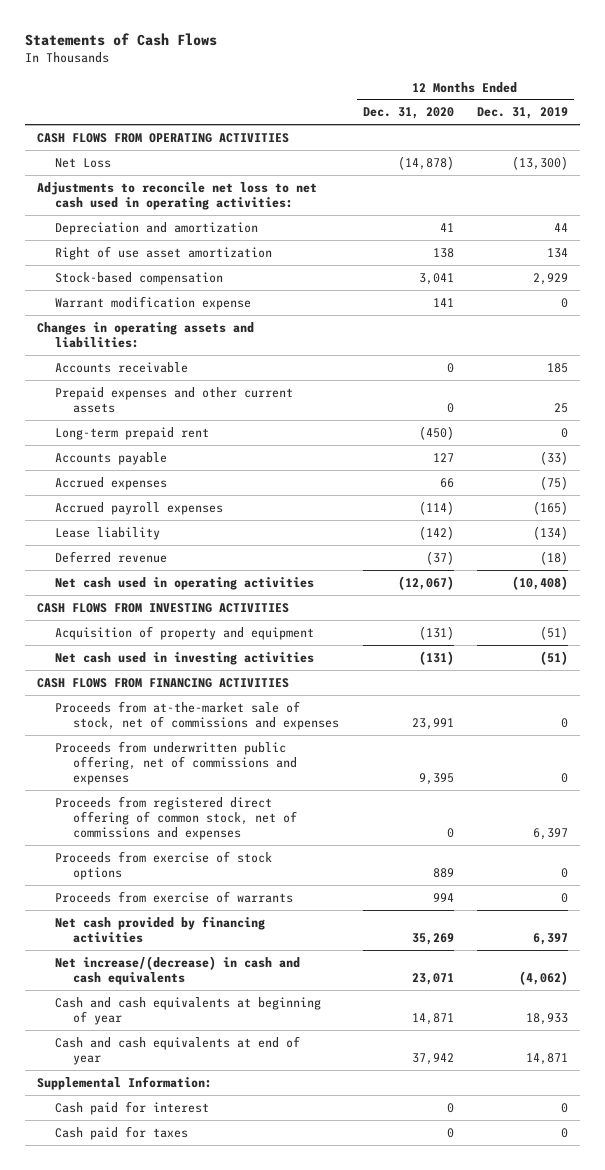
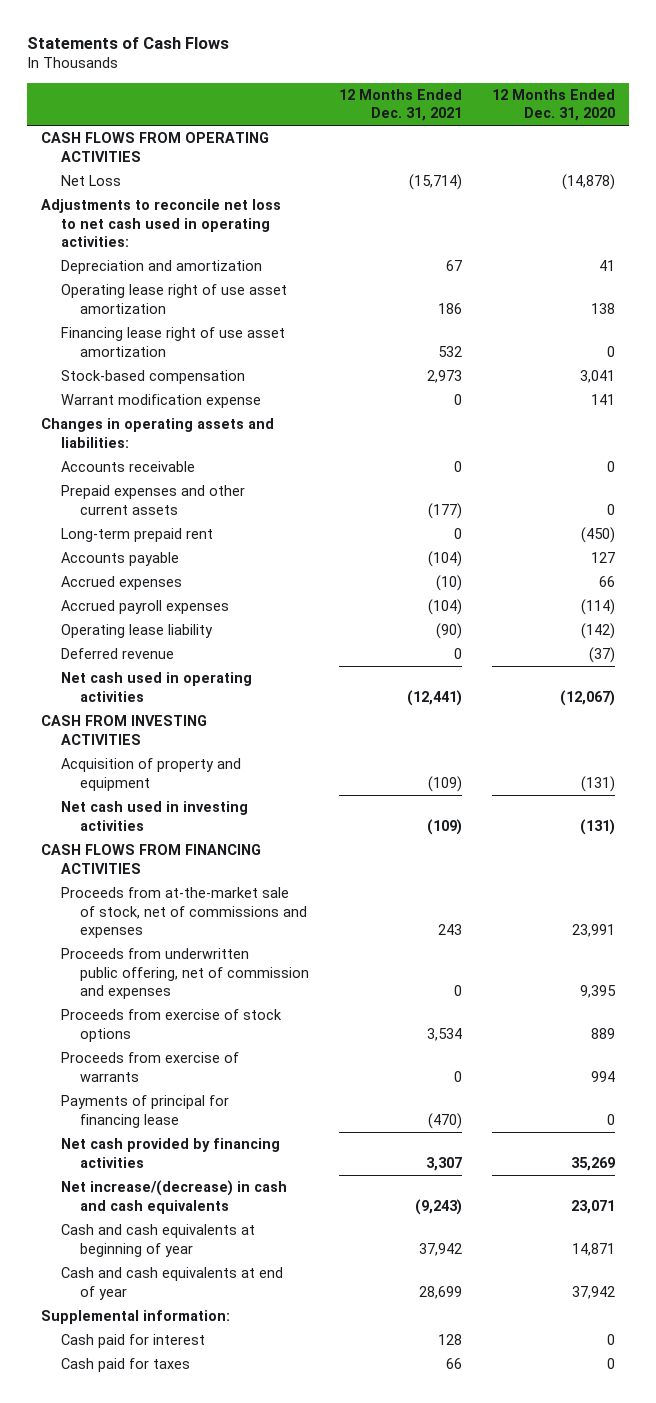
[477,107,569,120] Dec. 31, 2019 -> none
none -> [338,88,462,122] 12 Months Ended Dec. 31, 2021
[55,245,273,260] Right of use asset amortization -> [60,284,287,314] Operating lease right of use asset amortization
none -> [60,327,285,357] Financing lease right of use asset amortization
[55,526,161,540] Lease liability -> [60,624,213,639] Operating lease liability
[36,602,289,613] CASH FLOWS FROM INVESTING ACTIVITIES -> [41,715,208,745] CASH FROM INVESTING ACTIVITIES
[55,740,298,786] Proceeds from underwritten public offering, net of commissions and expenses -> none
[55,795,298,841] Proceeds from registered direct offering of common stock, net of commissions and expenses -> [60,948,310,999] Proceeds from underwritten public offering, net of commission and expenses
[446,828,454,839] 0 -> [579,984,616,998] 9,395
none -> [60,1095,229,1128] Payments of principal for financing lease
[36,1075,212,1090] Supplemental Information: -> [41,1310,231,1325] Supplemental information:

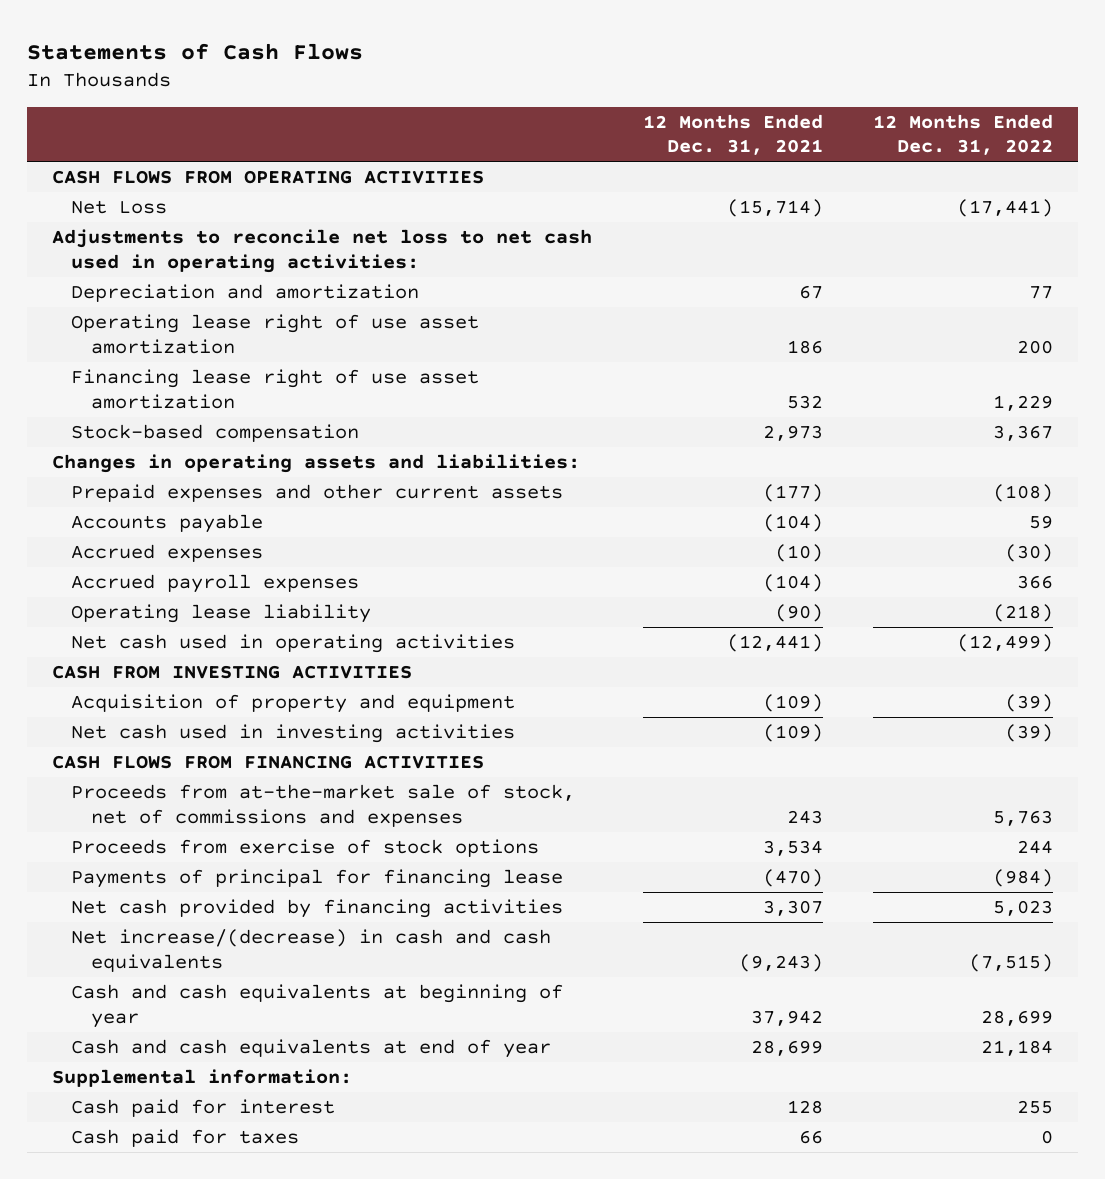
[491,88,615,122] 12 Months Ended Dec. 31, 2020 -> none
none -> [872,113,1053,156] 12 Months Ended Dec. 31, 2022
[60,394,261,409] Warrant modification expense -> none
[60,461,195,473] Accounts receivable -> none
[60,528,213,543] Long-term prepaid rent -> none
[60,648,174,660] Deferred revenue -> none
[60,948,310,999] Proceeds from underwritten public offering, net of commission and expenses -> none
[60,1052,239,1082] Proceeds from exercise of warrants -> none

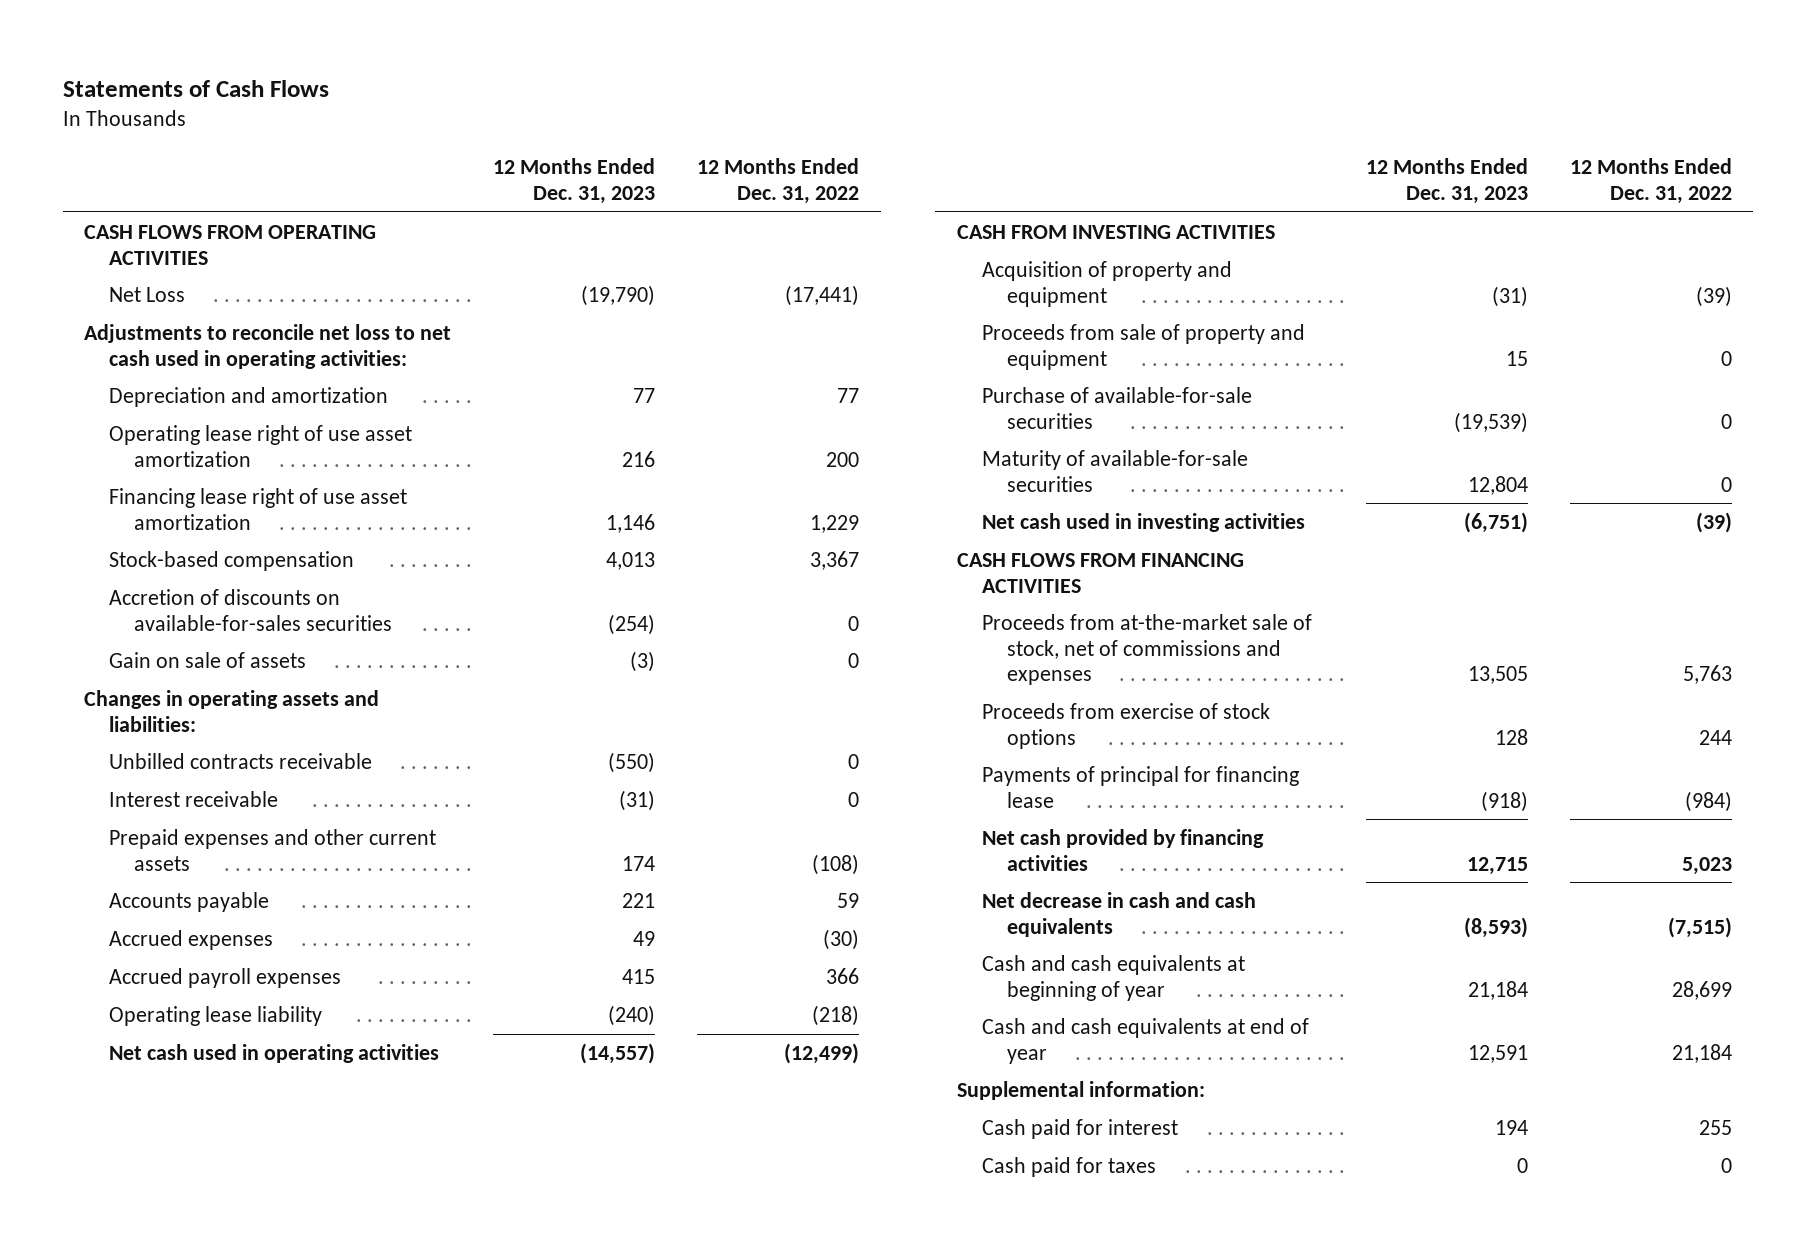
[642,113,823,156] 12 Months Ended Dec. 31, 2021 -> none
none -> [493,158,656,204] 12 Months Ended Dec. 31, 2023
none -> [108,589,392,631] Accretion of discounts on available-for-sales securities
none -> [108,652,306,669] Gain on sale of assets
none -> [108,753,372,770] Unbilled contracts receivable
none -> [108,791,278,808] Interest receivable
none -> [981,324,1305,370] Proceeds from sale of property and equipment
none -> [981,387,1252,429] Purchase of available-for-sale securities
none -> [981,450,1248,492] Maturity of available-for-sale securities
[71,929,552,972] Net increase/(decrease) in cash and cash equivalents -> [981,892,1256,937] Net decrease in cash and cash equivalents

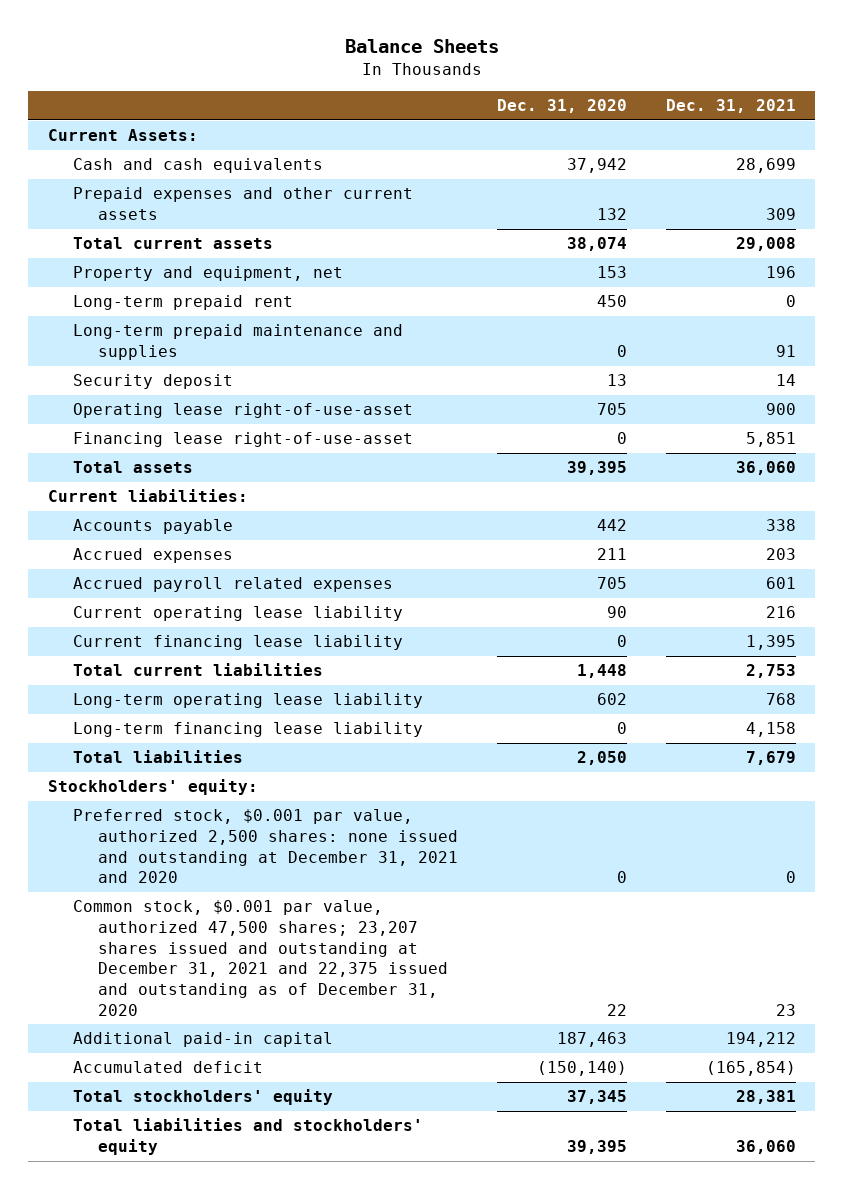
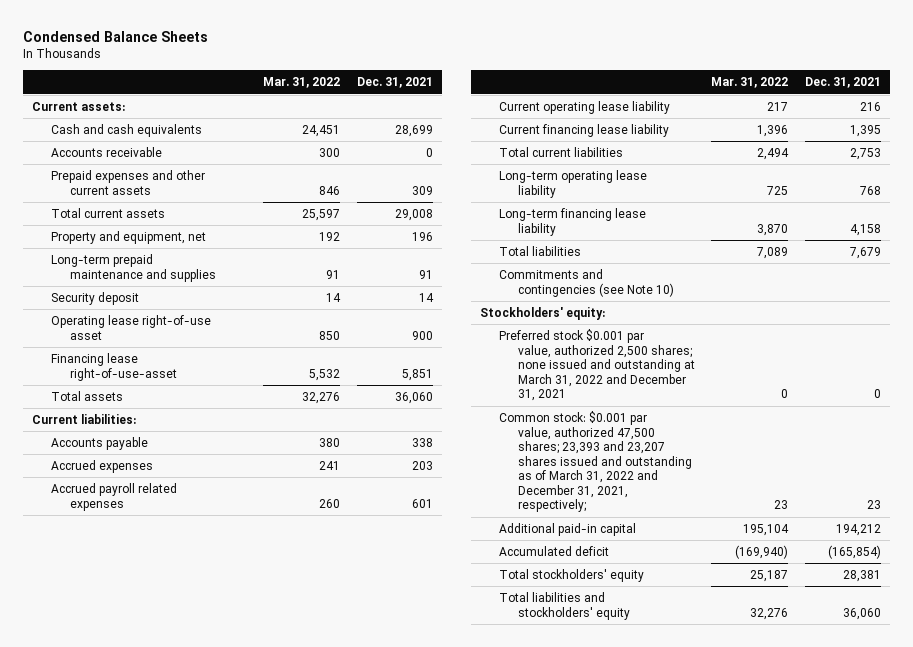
[344,39,499,54] Balance Sheets -> [23,31,209,43] Condensed Balance Sheets
[496,99,627,114] Dec. 31, 2020 -> none
none -> [263,77,341,89] Mar. 31, 2022
[47,129,198,142] Current Assets: -> [31,101,125,111] Current assets:
none -> [50,146,162,157] Accounts receivable
[72,295,293,311] Long-term prepaid rent -> none
[72,403,413,419] Operating lease right-of-use-asset -> [50,314,211,340] Operating lease right-of-use asset
none -> [498,268,674,297] Commitments and contingencies (see Note 10)
[72,809,459,884] Preferred stock, $0.001 par value, authorized 2,500 shares: none issued and outstanding at December 31, 2021 and 2020 -> [498,328,695,402] Preferred stock $0.001 par value, authorized 2,500 shares; none issued and outstanding at March 31, 2022 and December 31, 2021
[72,900,449,1016] Common stock, $0.001 par value, authorized 47,500 shares; 23,207 shares issued and outstanding at December 31, 2021 and 22,375 issued and outstanding as of December 31, 2020 -> [498,410,692,513] Common stock: $0.001 par value, authorized 47,500 shares; 23,393 and 23,207 shares issued and outstanding as of March 31, 2022 and December 31, 2021, respectively;

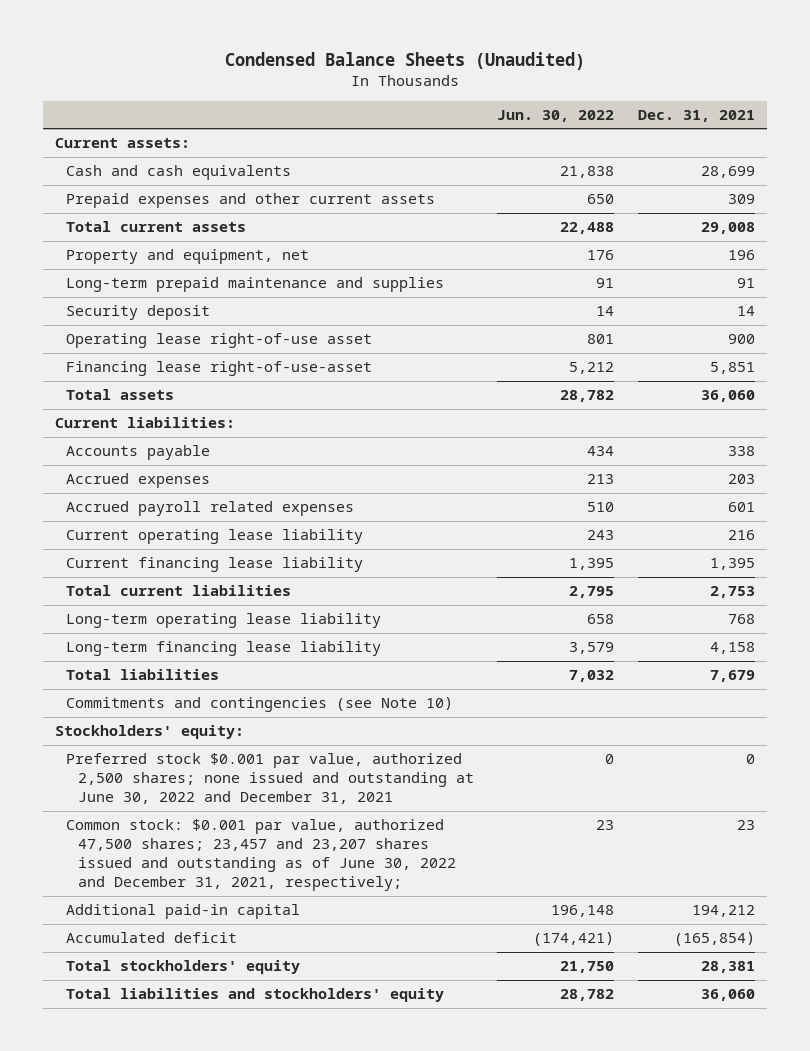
[23,31,209,43] Condensed Balance Sheets -> [224,52,585,71] Condensed Balance Sheets (Unaudited)
[263,77,341,89] Mar. 31, 2022 -> none
none -> [497,110,615,123] Jun. 30, 2022
[50,146,162,157] Accounts receivable -> none
[498,328,695,402] Preferred stock $0.001 par value, authorized 2,500 shares; none issued and outstanding at March 31, 2022 and December 31, 2021 -> [66,753,474,805] Preferred stock $0.001 par value, authorized 2,500 shares; none issued and outstanding at June 30, 2022 and December 31, 2021
[498,410,692,513] Common stock: $0.001 par value, authorized 47,500 shares; 23,393 and 23,207 shares issued and outstanding as of March 31, 2022 and December 31, 2021, respectively; -> [66,819,456,892] Common stock: $0.001 par value, authorized 47,500 shares; 23,457 and 23,207 shares issued and outstanding as of June 30, 2022 and December 31, 2021, respectively;

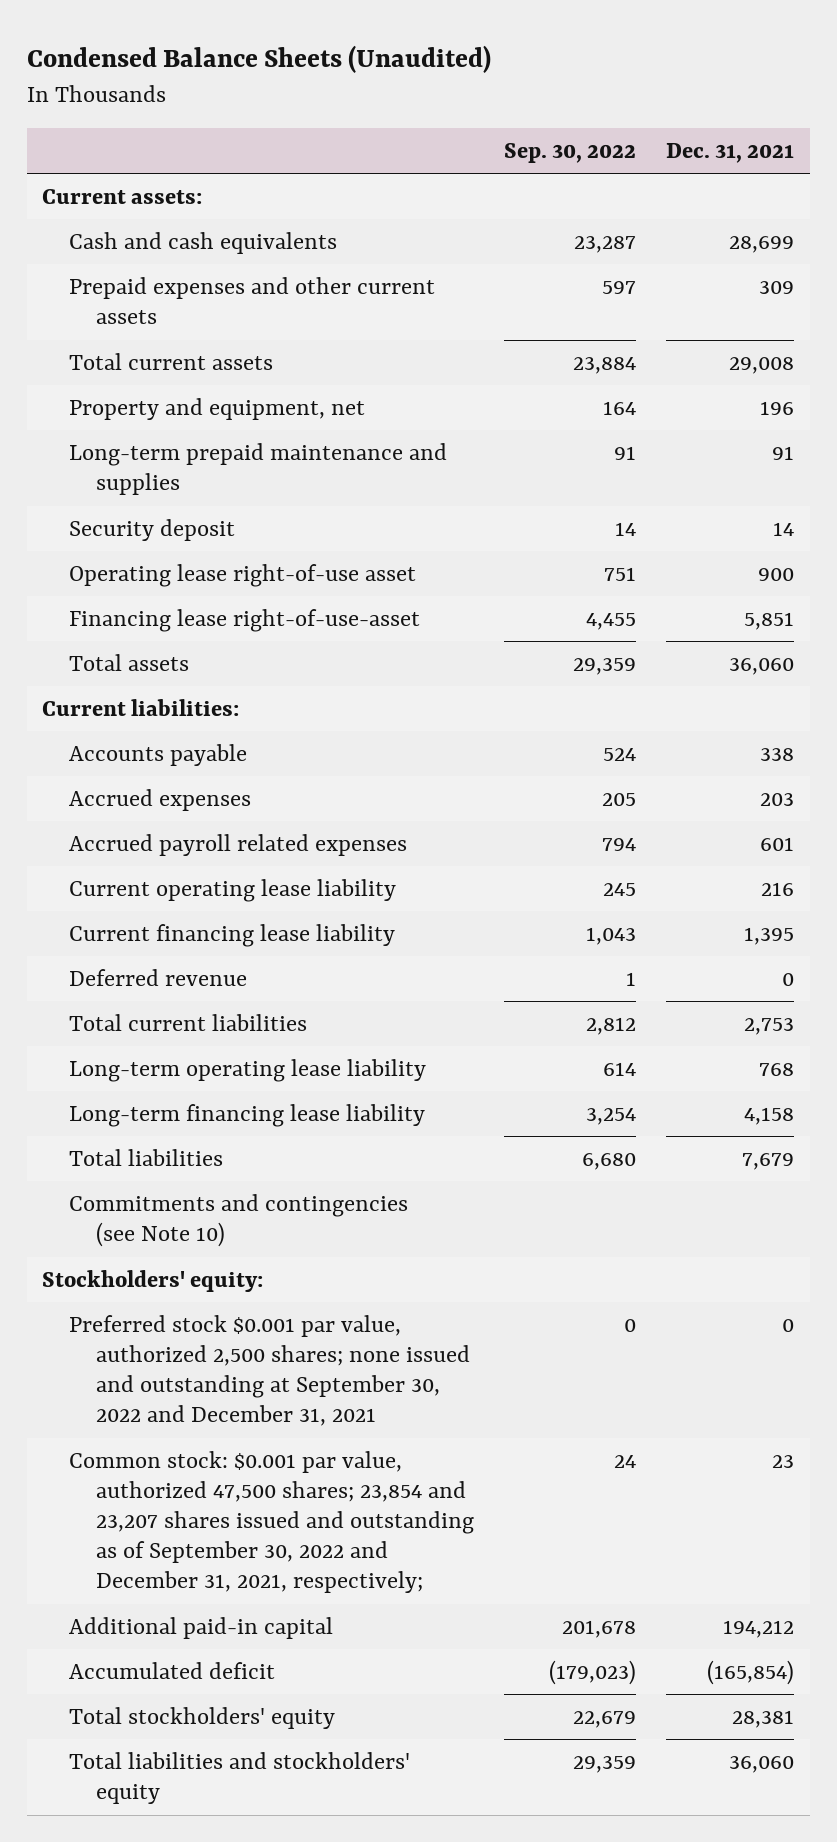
[497,110,615,123] Jun. 30, 2022 -> none
none -> [504,142,637,163] Sep. 30, 2022
none -> [69,969,248,987] Deferred revenue
[66,753,474,805] Preferred stock $0.001 par value, authorized 2,500 shares; none issued and outstanding at June 30, 2022 and December 31, 2021 -> [69,1315,471,1427] Preferred stock $0.001 par value, authorized 2,500 shares; none issued and outstanding at September 30, 2022 and December 31, 2021
[66,819,456,892] Common stock: $0.001 par value, authorized 47,500 shares; 23,457 and 23,207 shares issued and outstanding as of June 30, 2022 and December 31, 2021, respectively; -> [69,1451,475,1594] Common stock: $0.001 par value, authorized 47,500 shares; 23,854 and 23,207 shares issued and outstanding as of September 30, 2022 and December 31, 2021, respectively;

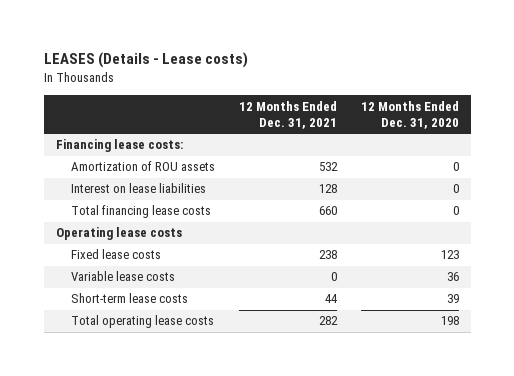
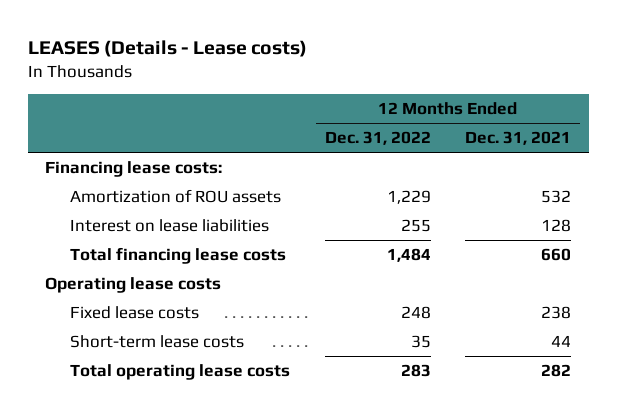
[360,100,459,130] 12 Months Ended Dec. 31, 2020 -> none
none -> [324,131,431,146] Dec. 31, 2022
[70,271,175,282] Variable lease costs -> none

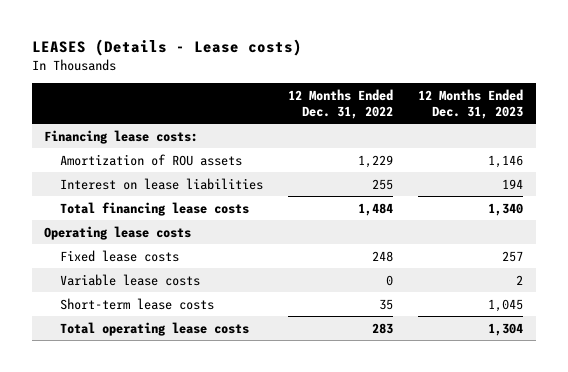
[465,131,572,146] Dec. 31, 2021 -> none
none -> [418,89,524,119] 12 Months Ended Dec. 31, 2023
none -> [60,273,201,286] Variable lease costs

